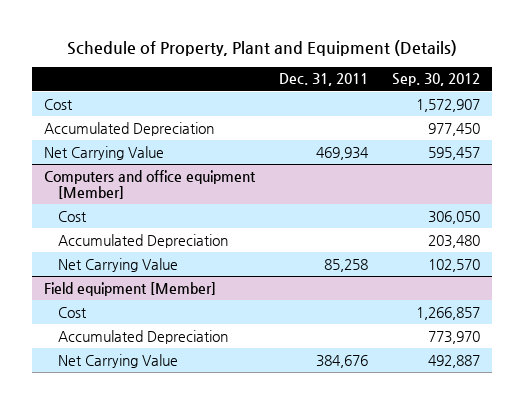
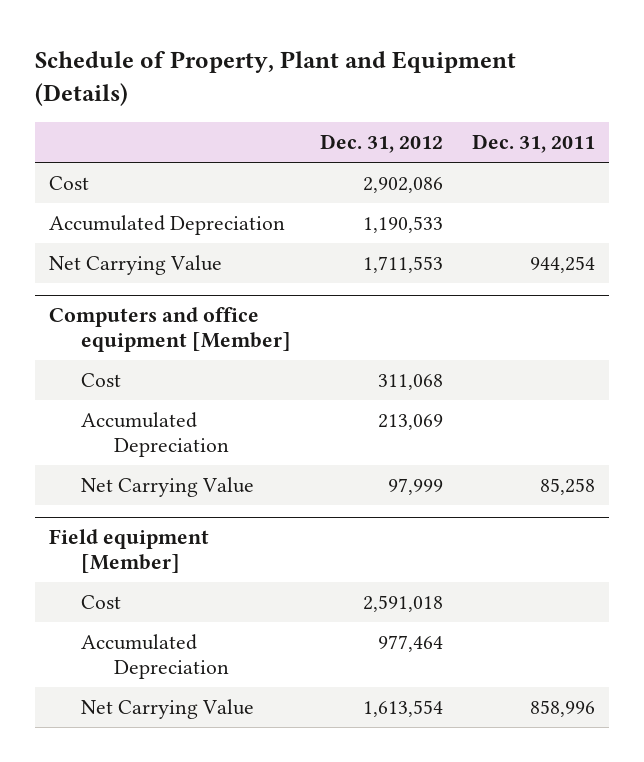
[392,73,481,87] Sep. 30, 2012 -> none
none -> [320,134,444,154] Dec. 31, 2012
[316,146,370,160] 469,934 -> [529,255,595,273] 944,254
[316,354,369,368] 384,676 -> [529,699,595,717] 858,996

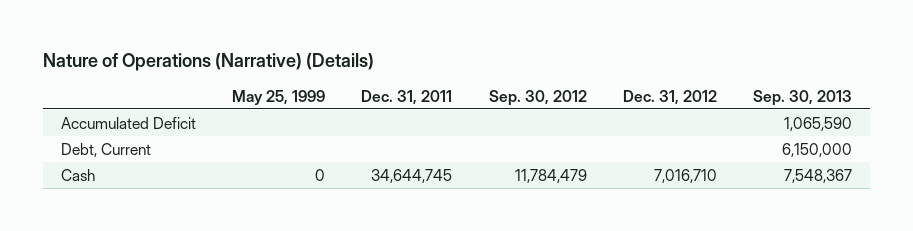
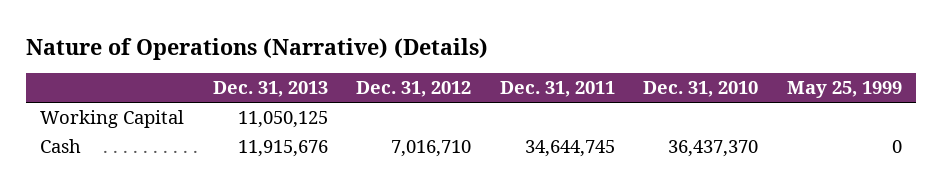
[488,89,587,106] Sep. 30, 2012 -> none
[753,89,853,106] Sep. 30, 2013 -> none
none -> [212,81,328,98] Dec. 31, 2013
none -> [643,81,759,98] Dec. 31, 2010
[60,142,151,157] Debt, Current -> none
[60,116,196,129] Accumulated Deficit -> [40,110,185,129] Working Capital

